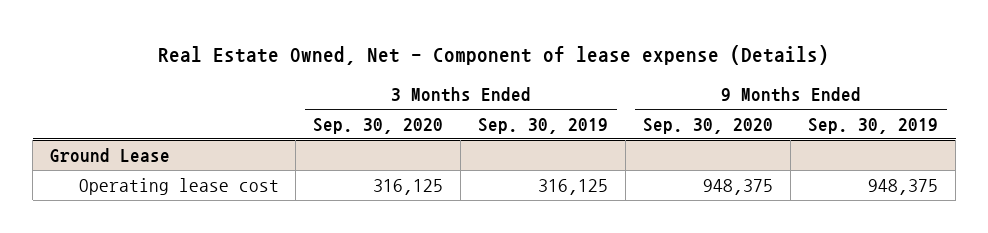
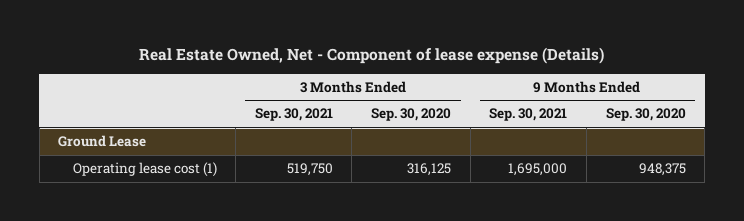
[478,117,609,134] Sep. 30, 2019 -> none
[808,117,939,134] Sep. 30, 2019 -> none
none -> [254,108,333,122] Sep. 30, 2021
none -> [489,108,568,122] Sep. 30, 2021
[78,177,279,195] Operating lease cost -> [72,162,217,178] Operating lease cost (1)

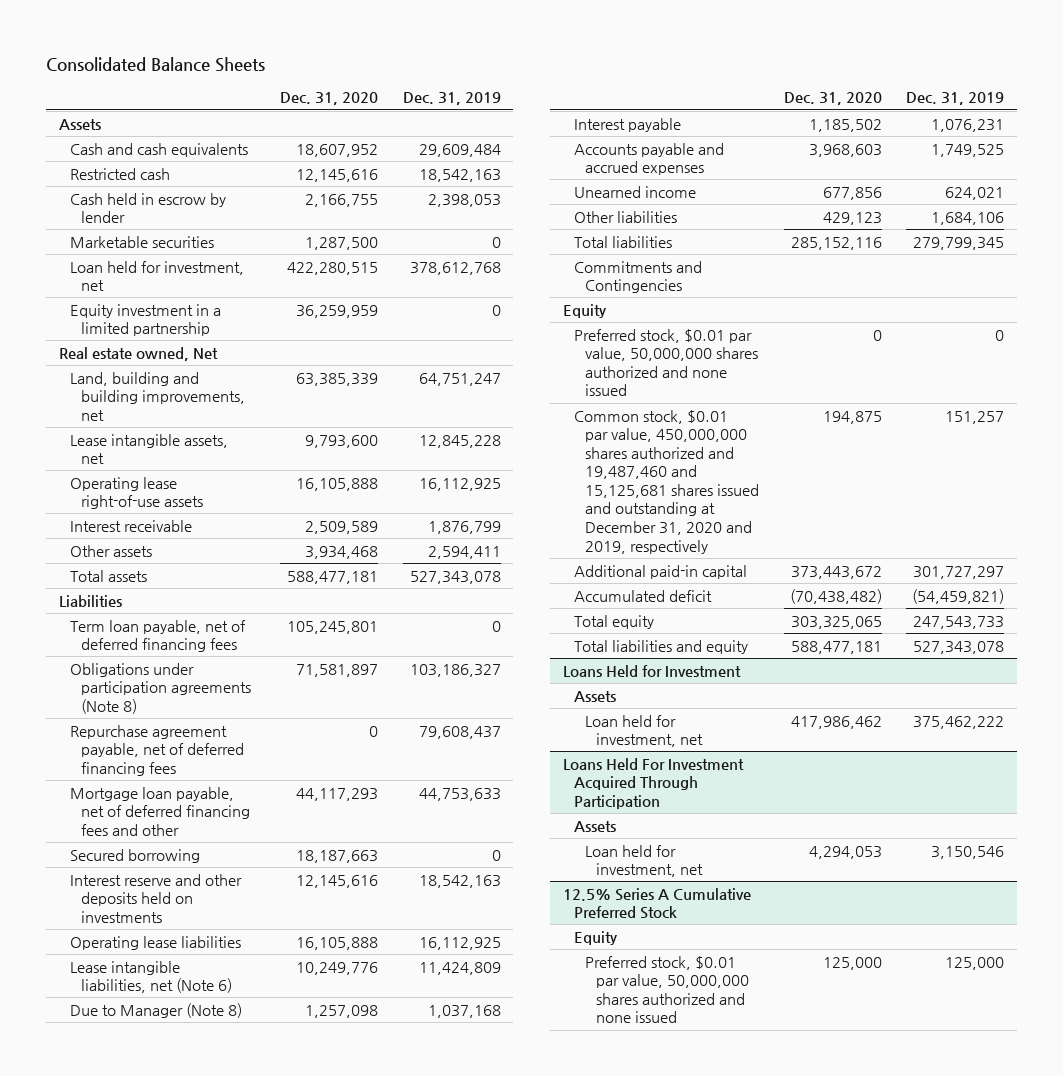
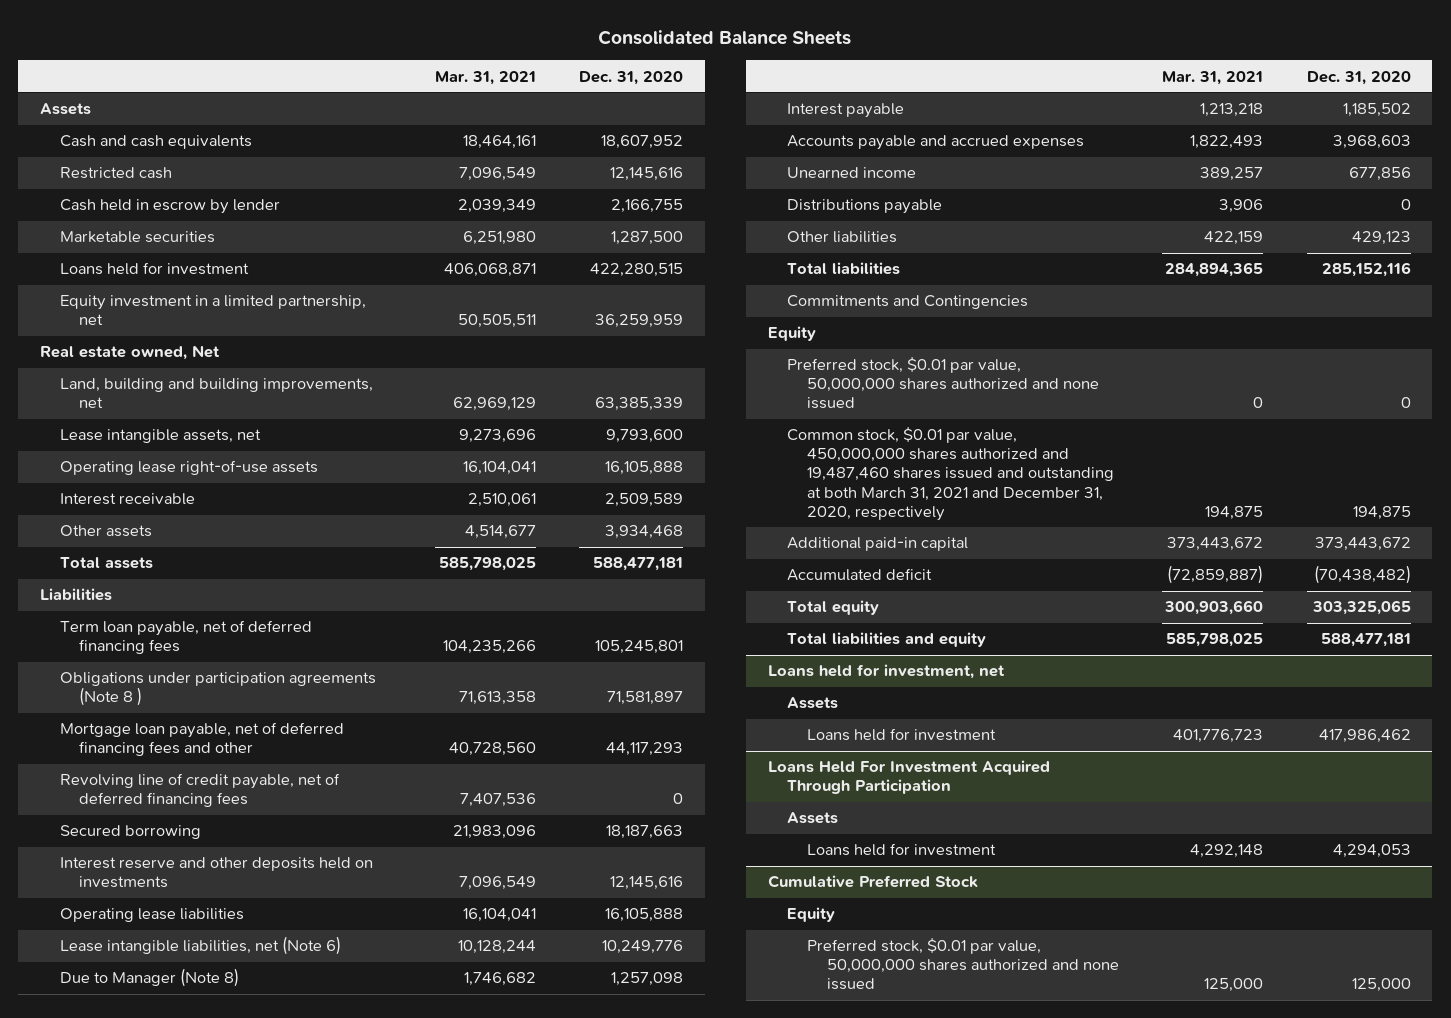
[402,92,501,106] Dec. 31, 2019 -> none
none -> [434,70,536,85] Mar. 31, 2021
[69,260,244,292] Loan held for investment, net -> [59,262,249,276] Loans held for investment
[69,303,221,337] Equity investment in a limited partnership -> [59,295,366,326] Equity investment in a limited partnership, net
[69,724,245,776] Repurchase agreement payable, net of deferred financing fees -> none
[69,662,252,714] Obligations under participation agreements (Note 8) -> [59,672,376,707] Obligations under participation agreements (Note 8 )
none -> [59,773,340,808] Revolving line of credit payable, net of deferred financing fees
none -> [787,199,943,215] Distributions payable
[573,409,759,554] Common stock, $0.01 par value, 450,000,000 shares authorized and 19,487,460 and 15,125,681 shares issued and outstanding at December 31, 2020 and 2019, respectively -> [787,427,1115,521] Common stock, $0.01 par value, 450,000,000 shares authorized and 19,487,460 shares issued and outstanding at both March 31, 2021 and December 31, 2020, respectively
[562,664,741,677] Loans Held for Investment -> [767,664,1005,680] Loans held for investment, net
[584,714,704,748] Loan held for investment, net -> [807,728,997,742] Loans held for investment
[584,844,704,878] Loan held for investment, net -> [807,843,997,857] Loans held for investment
[562,887,751,920] 12.5% Series A Cumulative Preferred Stock -> [767,875,978,889] Cumulative Preferred Stock

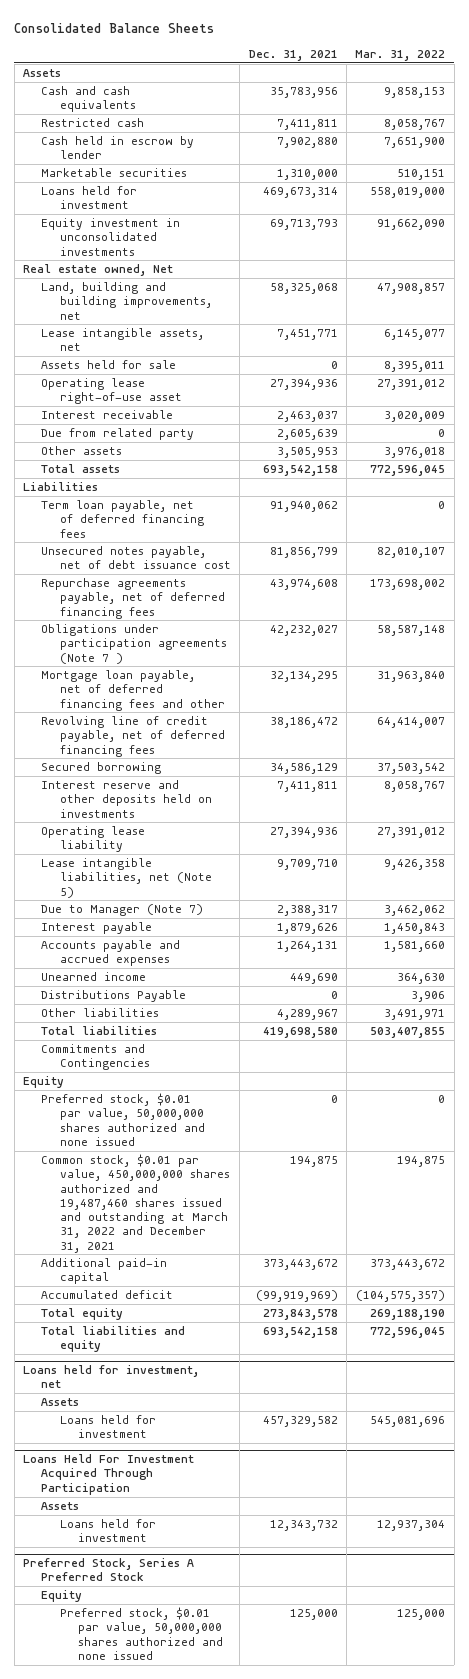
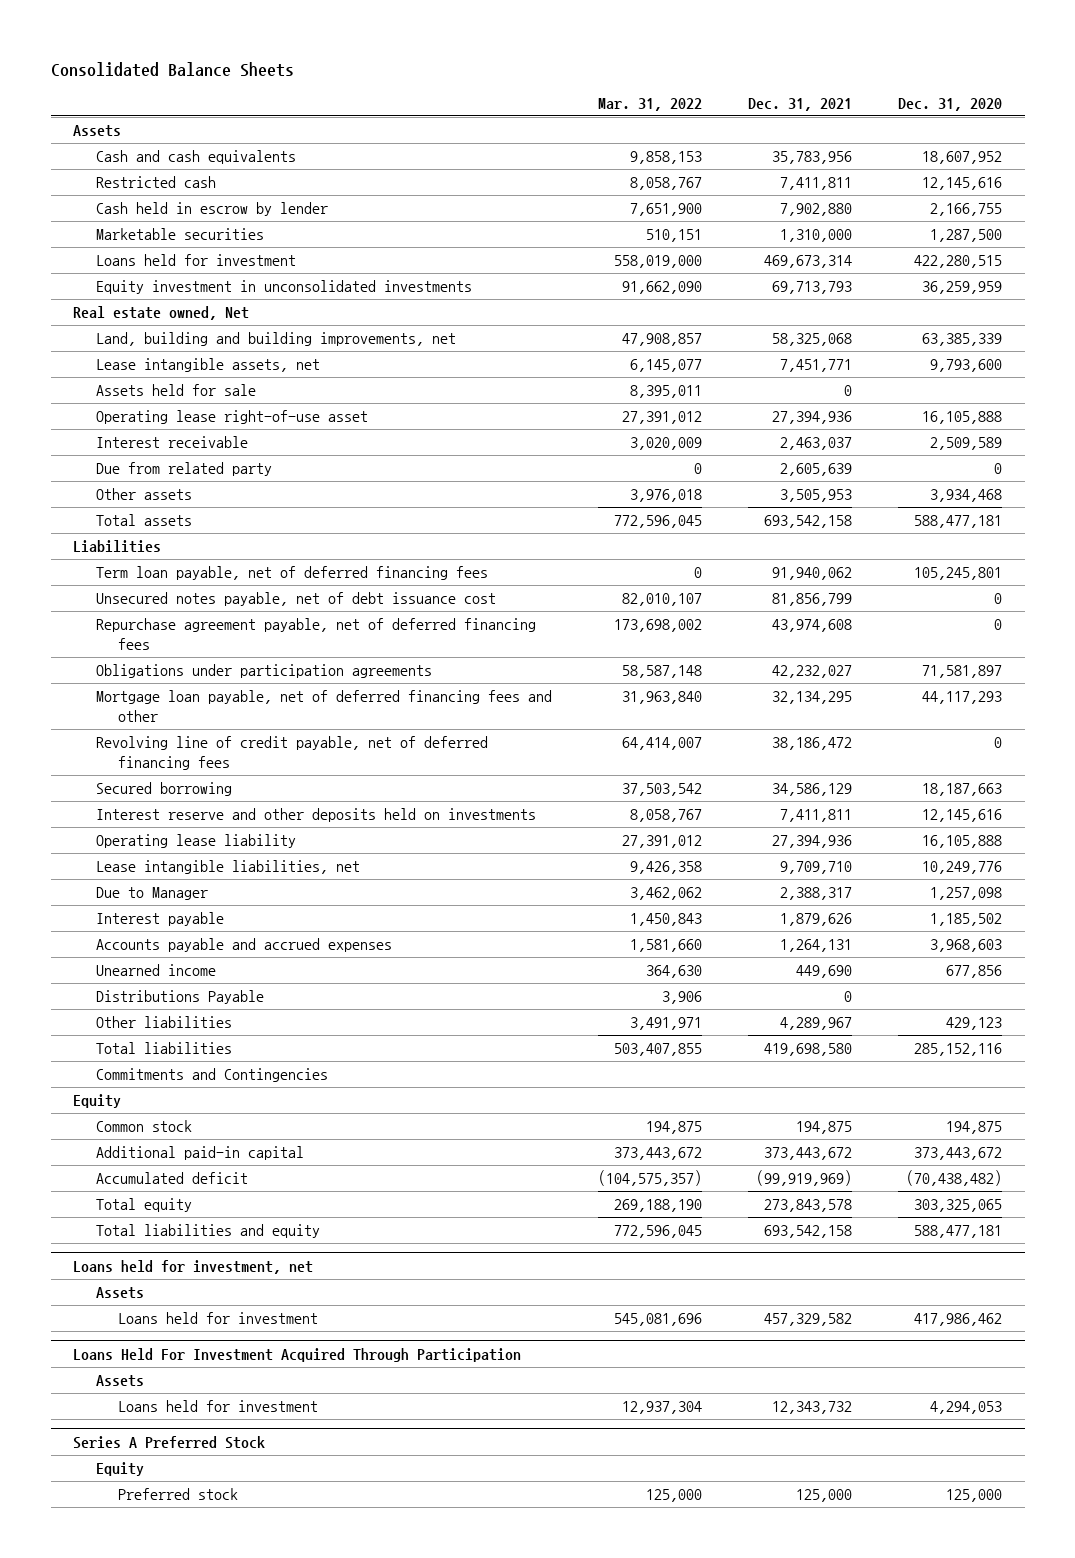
none -> [897,97,1002,111] Dec. 31, 2020
[41,578,225,619] Repurchase agreements payable, net of deferred financing fees -> [95,617,536,650] Repurchase agreement payable, net of deferred financing fees
[41,624,227,664] Obligations under participation agreements (Note 7 ) -> [95,663,432,678] Obligations under participation agreements
[41,858,212,898] Lease intangible liabilities, net (Note 5) -> [95,859,360,874] Lease intangible liabilities, net
[41,904,204,917] Due to Manager (Note 7) -> [95,886,208,900] Due to Manager
[41,1093,205,1146] Preferred stock, $0.01 par value, 50,000,000 shares authorized and none issued -> none
[41,1154,230,1253] Common stock, $0.01 par value, 450,000,000 shares authorized and 19,487,460 shares issued and outstanding at March 31, 2022 and December 31, 2021 -> [95,1119,192,1132] Common stock
[23,1558,195,1582] Preferred Stock, Series A Preferred Stock -> [73,1435,266,1449] Series A Preferred Stock
[59,1607,224,1660] Preferred stock, $0.01 par value, 50,000,000 shares authorized and none issued -> [118,1487,239,1500] Preferred stock

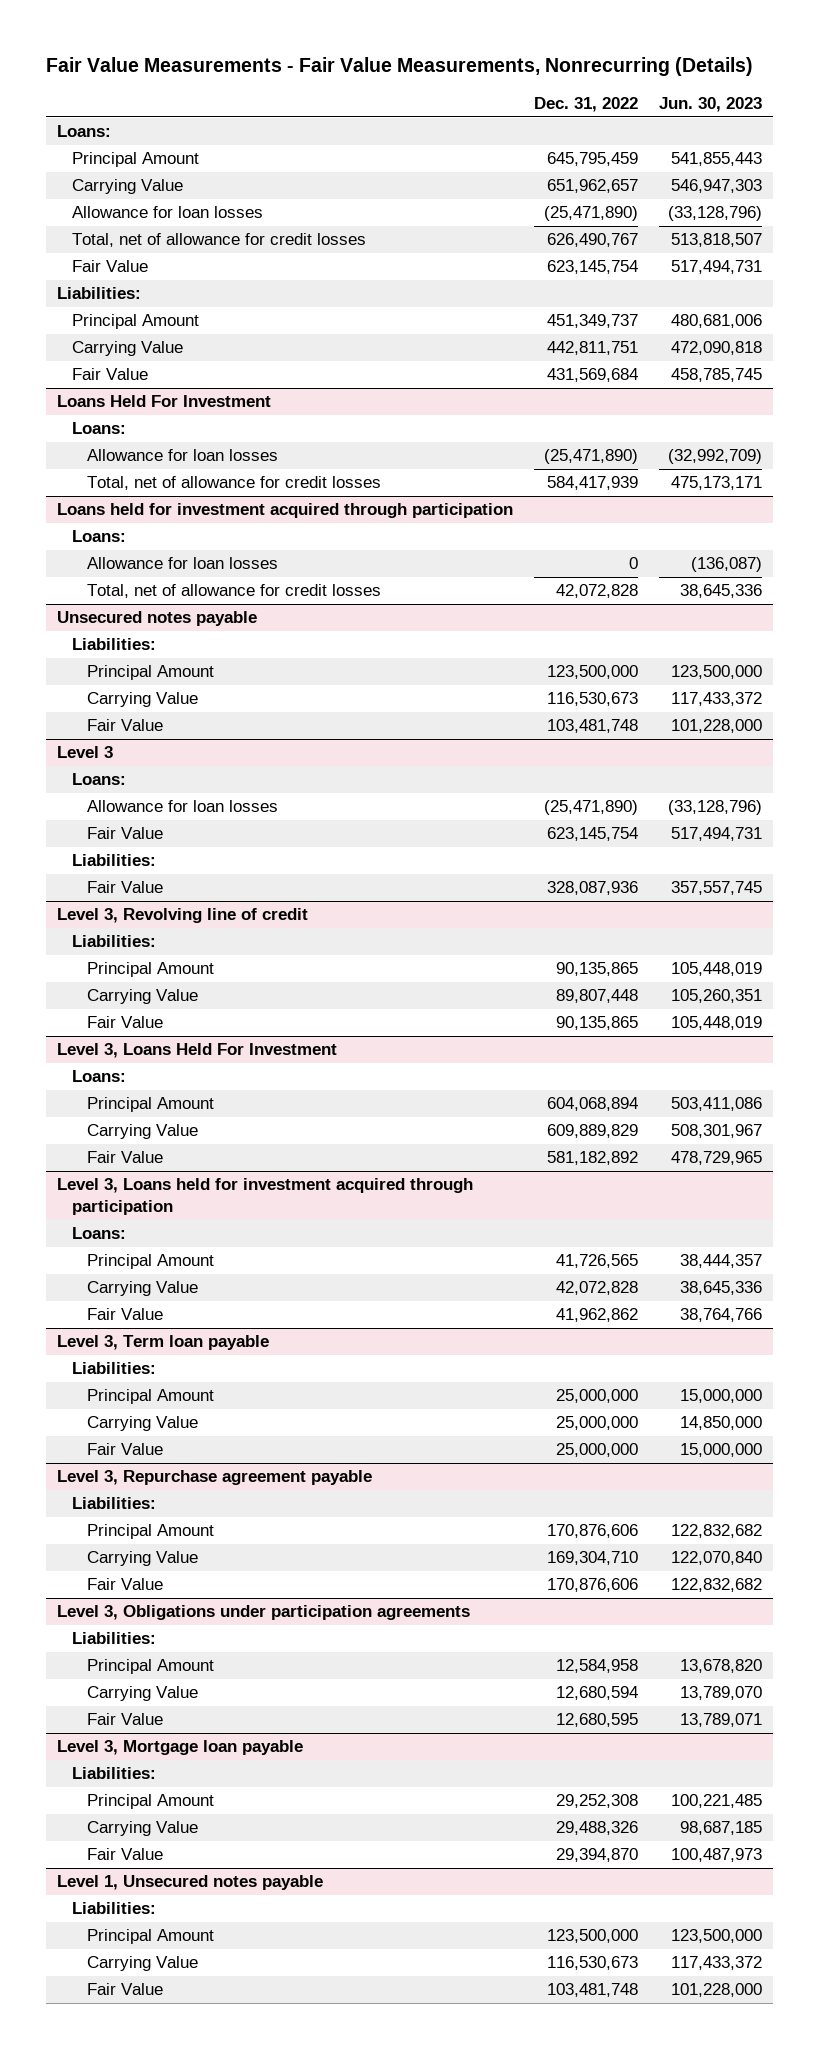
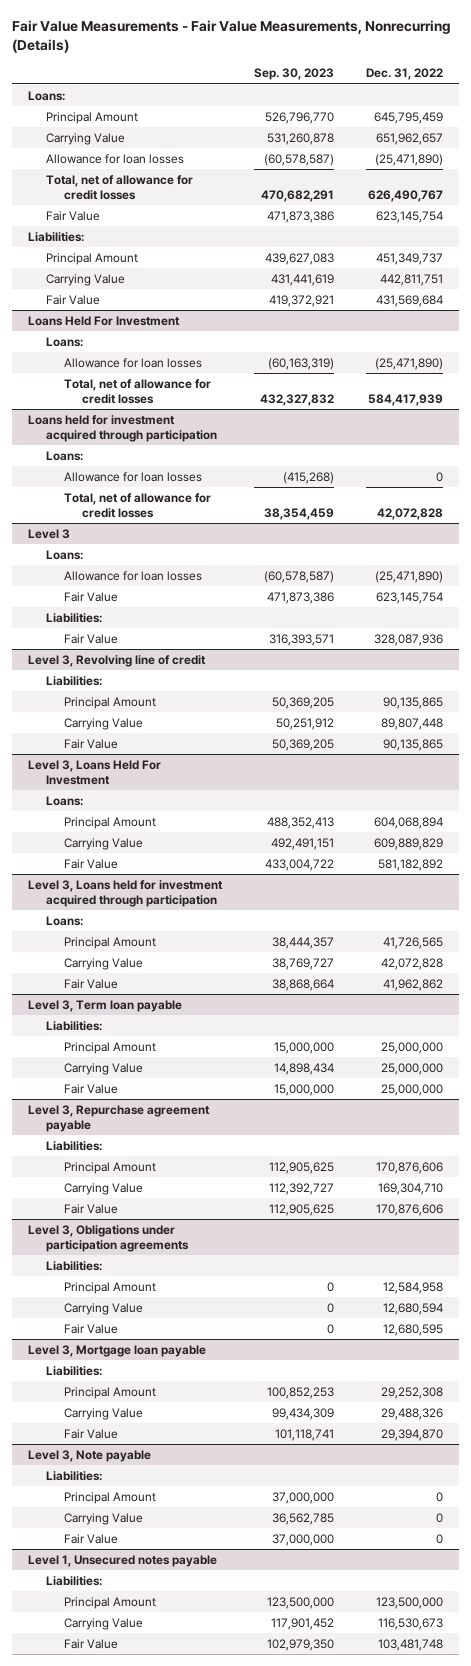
[659,96,763,112] Jun. 30, 2023 -> none
none -> [254,68,335,81] Sep. 30, 2023
[56,611,257,627] Unsecured notes payable -> none
[72,638,157,651] Liabilities: -> none
[87,665,215,681] Principal Amount -> none
[87,692,199,708] Carrying Value -> none
[87,719,164,732] Fair Value -> none
none -> [28,1449,152,1462] Level 3, Note payable
none -> [46,1470,103,1481] Liabilities:
none -> [64,1491,157,1504] Principal Amount
none -> [64,1512,144,1525] Carrying Value
none -> [64,1533,119,1544] Fair Value

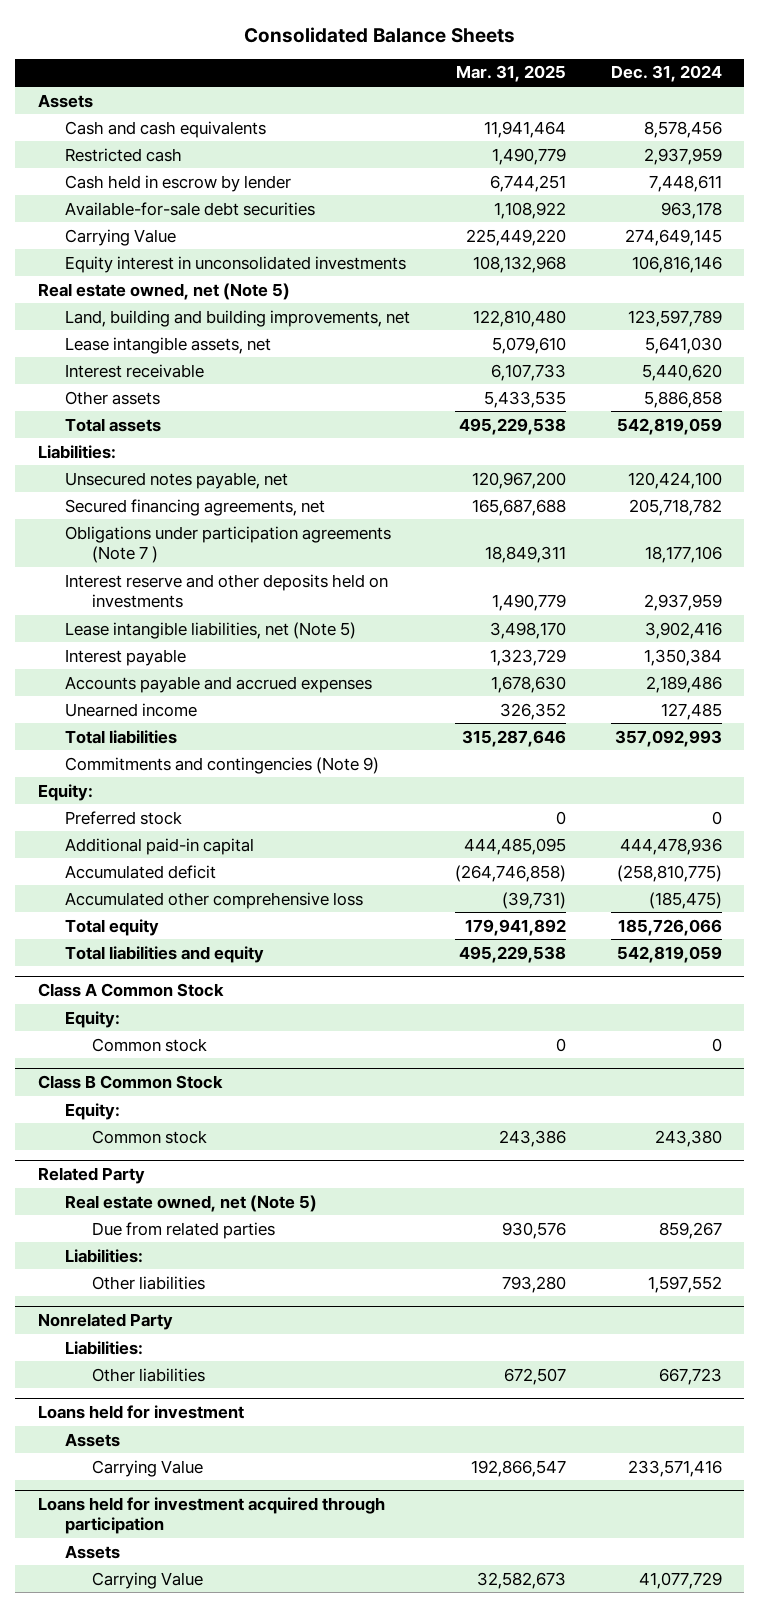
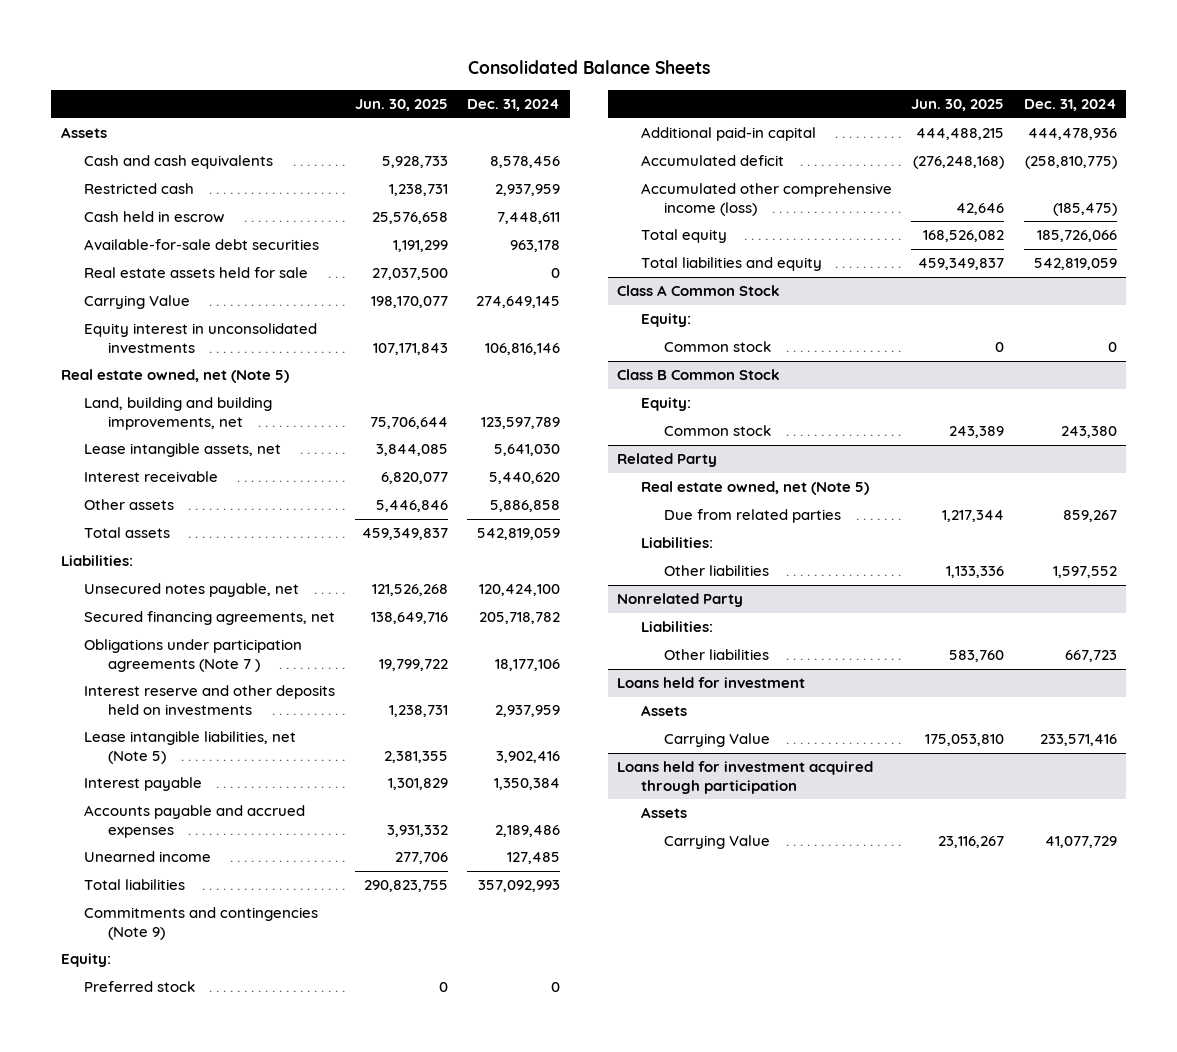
[455,65,566,83] Mar. 31, 2025 -> none
none -> [354,98,448,111] Jun. 30, 2025
[64,174,291,192] Cash held in escrow by lender -> [84,211,225,224] Cash held in escrow
none -> [84,267,309,279] Real estate assets held for sale
[64,891,363,909] Accumulated other comprehensive loss -> [640,183,892,216] Accumulated other comprehensive income (loss)

